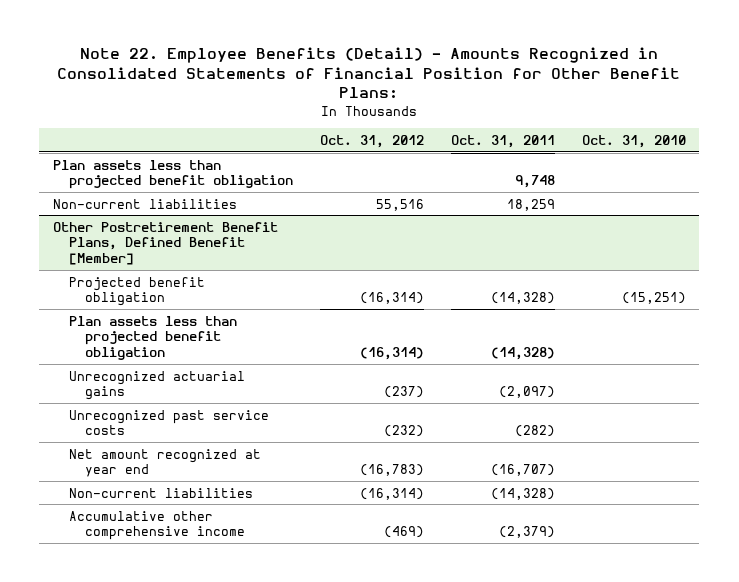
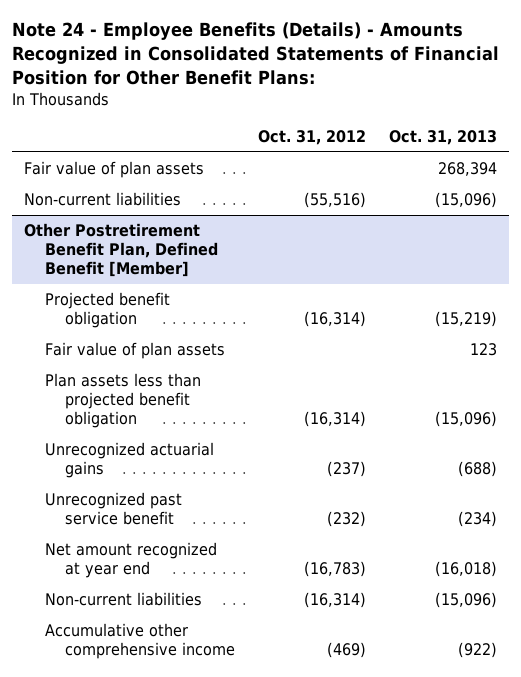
[57,47,681,100] Note 22. Employee Benefits (Detail) - Amounts Recognized in Consolidated Statements of Financial Position for Other Benefit Plans: -> [12,22,500,86] Note 24 - Employee Benefits (Details) - Amounts Recognized in Consolidated Statements of Financial Position for Other Benefit Plans:
[450,134,555,148] Oct. 31, 2011 -> none
[581,134,686,148] Oct. 31, 2010 -> none
none -> [389,129,498,145] Oct. 31, 2013
[52,159,294,190] Plan assets less than projected benefit obligation -> none
none -> [23,161,204,179] Fair value of plan assets
[376,198,425,211] 55,516 -> [304,192,367,209] (55,516)
[52,221,278,266] Other Postretirement Benefit Plans, Defined Benefit [Member] -> [23,223,218,278] Other Postretirement Benefit Plan, Defined Benefit [Member]
none -> [44,342,225,360] Fair value of plan assets
[69,409,270,436] Unrecognized past service costs -> [44,492,182,526] Unrecognized past service benefit

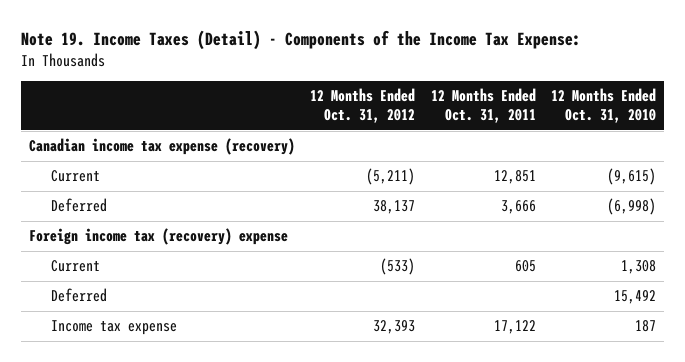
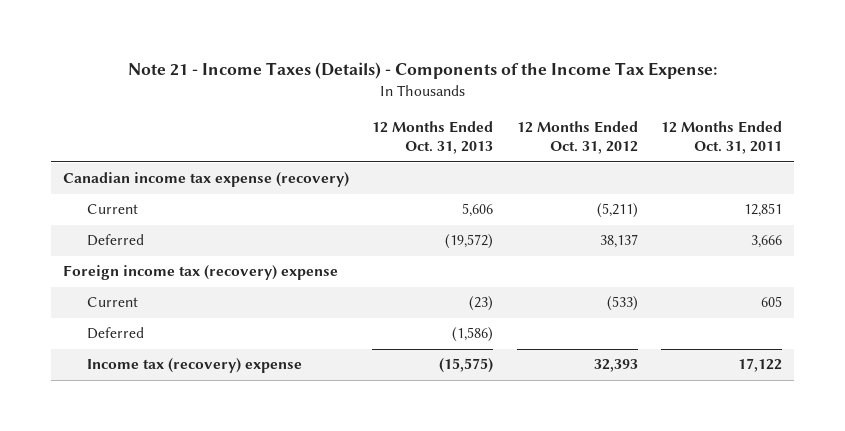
[21,30,582,51] Note 19. Income Taxes (Detail) - Components of the Income Tax Expense: -> [127,62,717,80] Note 21 - Income Taxes (Details) - Components of the Income Tax Expense:
[551,88,657,123] 12 Months Ended Oct. 31, 2010 -> none
none -> [372,120,494,155] 12 Months Ended Oct. 31, 2013
[50,320,177,336] Income tax expense -> [86,358,302,374] Income tax (recovery) expense

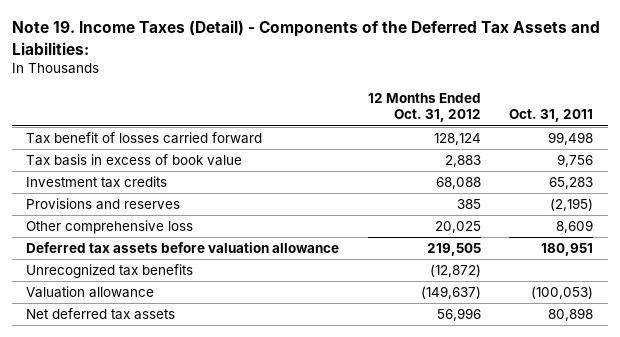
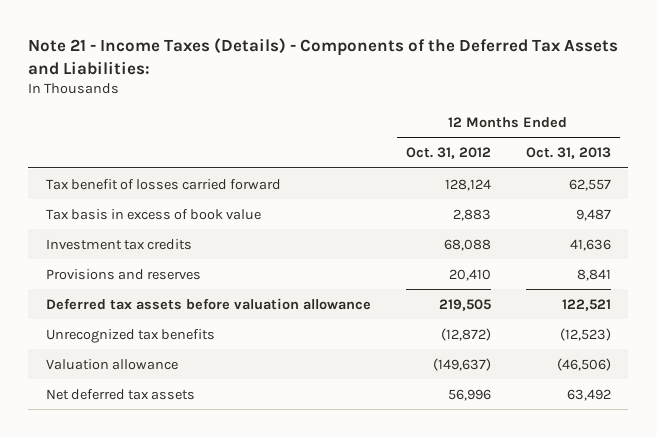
[12,20,601,55] Note 19. Income Taxes (Detail) - Components of the Deferred Tax Assets and Liabilities: -> [28,37,619,75] Note 21 - Income Taxes (Details) - Components of the Deferred Tax Assets and Liabilities:
[509,109,594,123] Oct. 31, 2011 -> none
none -> [525,147,611,160] Oct. 31, 2013
[26,220,194,235] Other comprehensive loss -> none
[456,199,481,210] 385 -> [448,268,491,281] 20,410

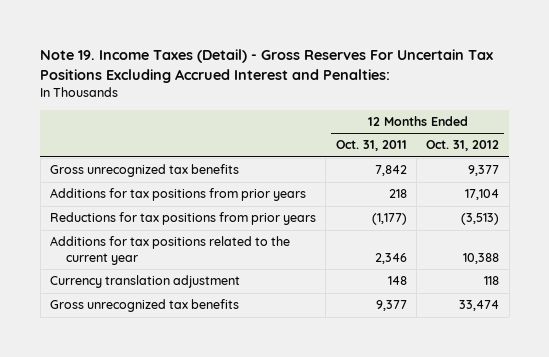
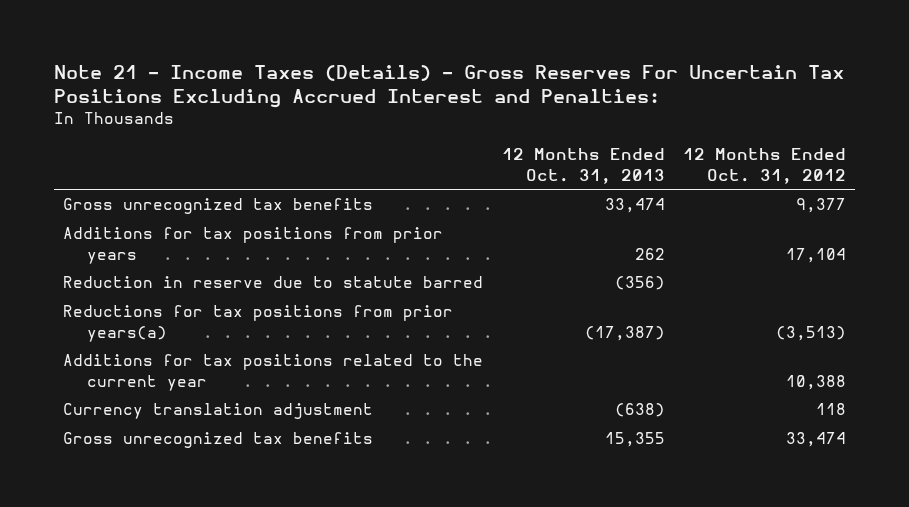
[40,49,494,83] Note 19. Income Taxes (Detail) - Gross Reserves For Uncertain Tax Positions Excluding Accrued Interest and Penalties: -> [54,64,845,109] Note 21 - Income Taxes (Details) - Gross Reserves For Uncertain Tax Positions Excluding Accrued Interest and Penalties:
[335,140,407,152] Oct. 31, 2011 -> none
none -> [501,148,665,184] 12 Months Ended Oct. 31, 2013
none -> [63,276,484,289] Reduction in reserve due to statute barred
[50,212,317,226] Reductions for tax positions from prior years -> [63,305,454,342] Reductions for tax positions from prior years(a)

